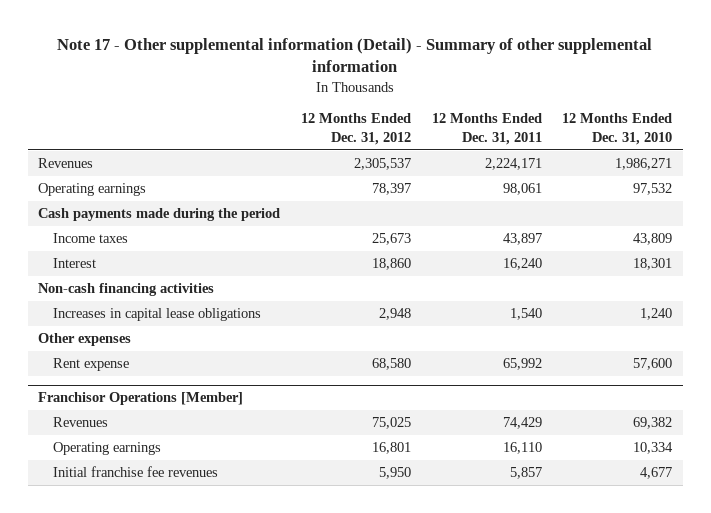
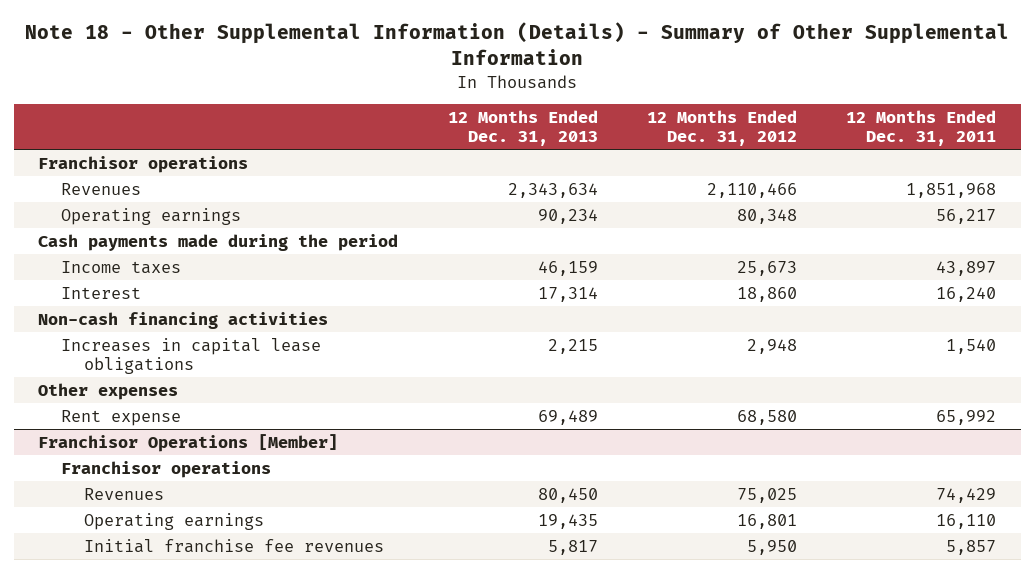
[57,38,653,73] Note 17 - Other supplemental information (Detail) - Summary of other supplemental information -> [25,22,1010,66] Note 18 - Other Supplemental Information (Details) - Summary of Other Supplemental Information
[562,113,673,145] 12 Months Ended Dec. 31, 2010 -> none
none -> [447,109,598,147] 12 Months Ended Dec. 31, 2013
none -> [38,155,249,173] Franchisor operations
[353,158,411,171] 2,305,537 -> [707,182,798,198] 2,110,466
[484,158,542,171] 2,224,171 -> [906,182,997,198] 1,851,968
[371,183,411,196] 78,397 -> [737,208,798,224] 80,348
[502,183,542,196] 98,061 -> [936,208,997,224] 56,217
none -> [61,460,272,478] Franchisor operations

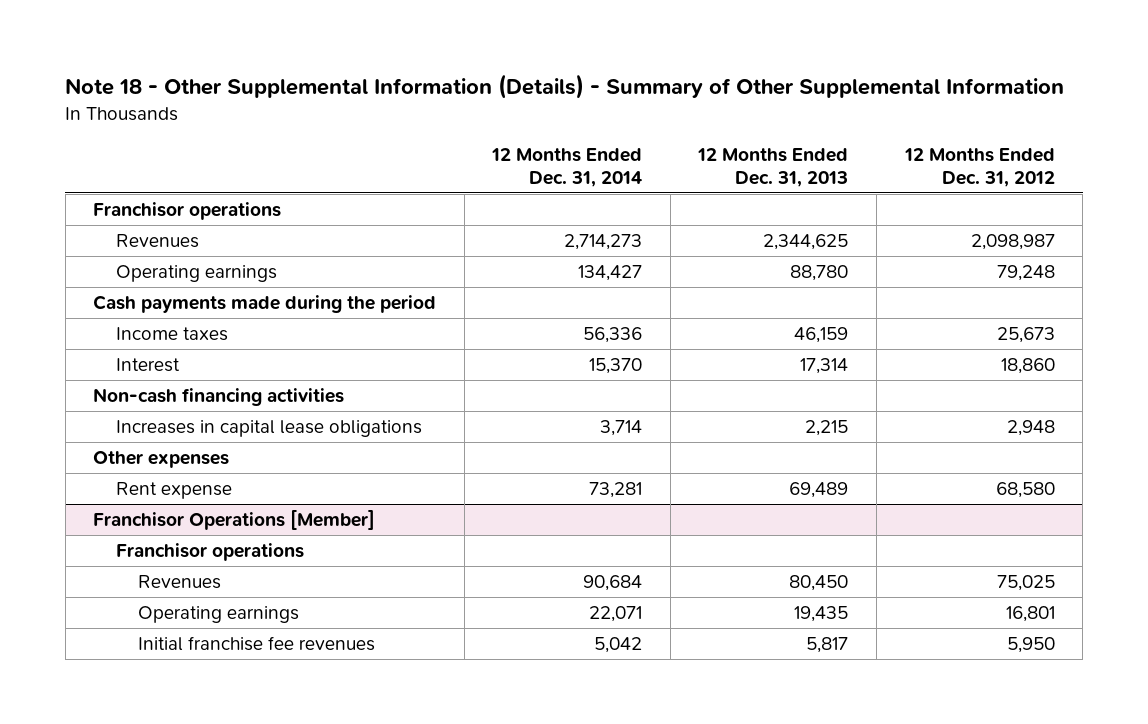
[846,109,997,147] 12 Months Ended Dec. 31, 2011 -> none
none -> [491,148,643,187] 12 Months Ended Dec. 31, 2014
[507,182,598,198] 2,343,634 -> [763,234,849,251] 2,344,625
[707,182,798,198] 2,110,466 -> [970,234,1055,251] 2,098,987
[537,208,598,224] 90,234 -> [790,265,849,282] 88,780
[737,208,798,224] 80,348 -> [996,265,1055,282] 79,248

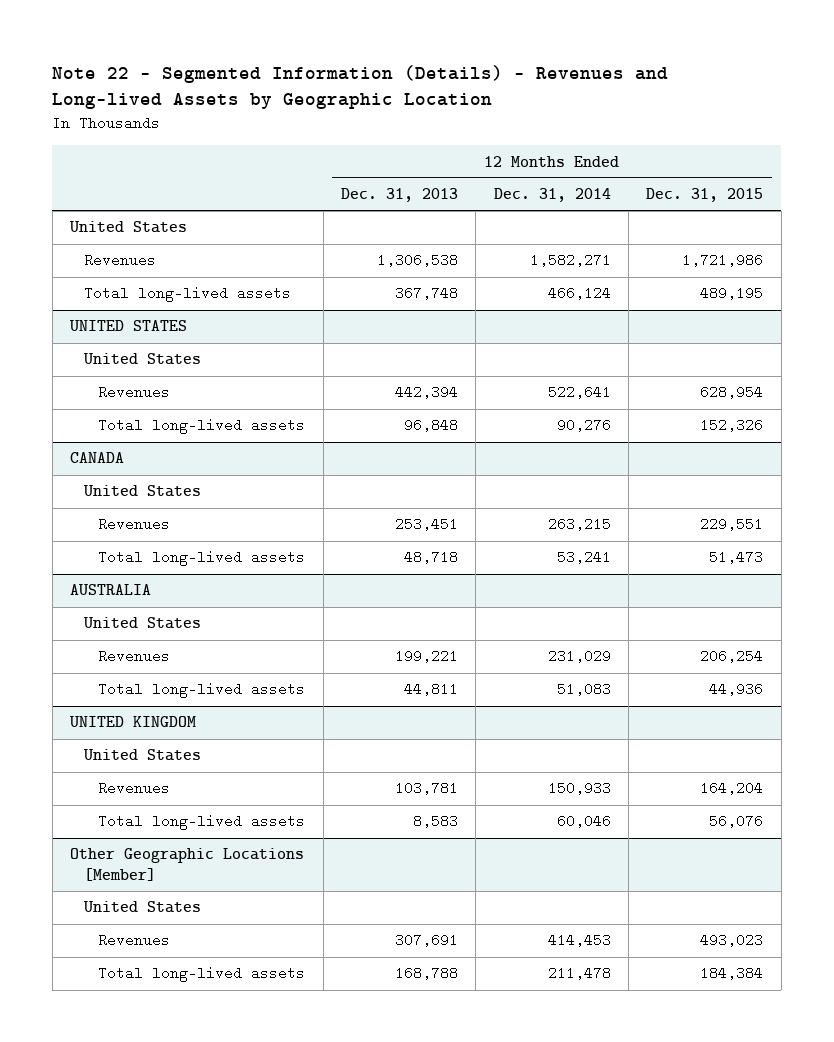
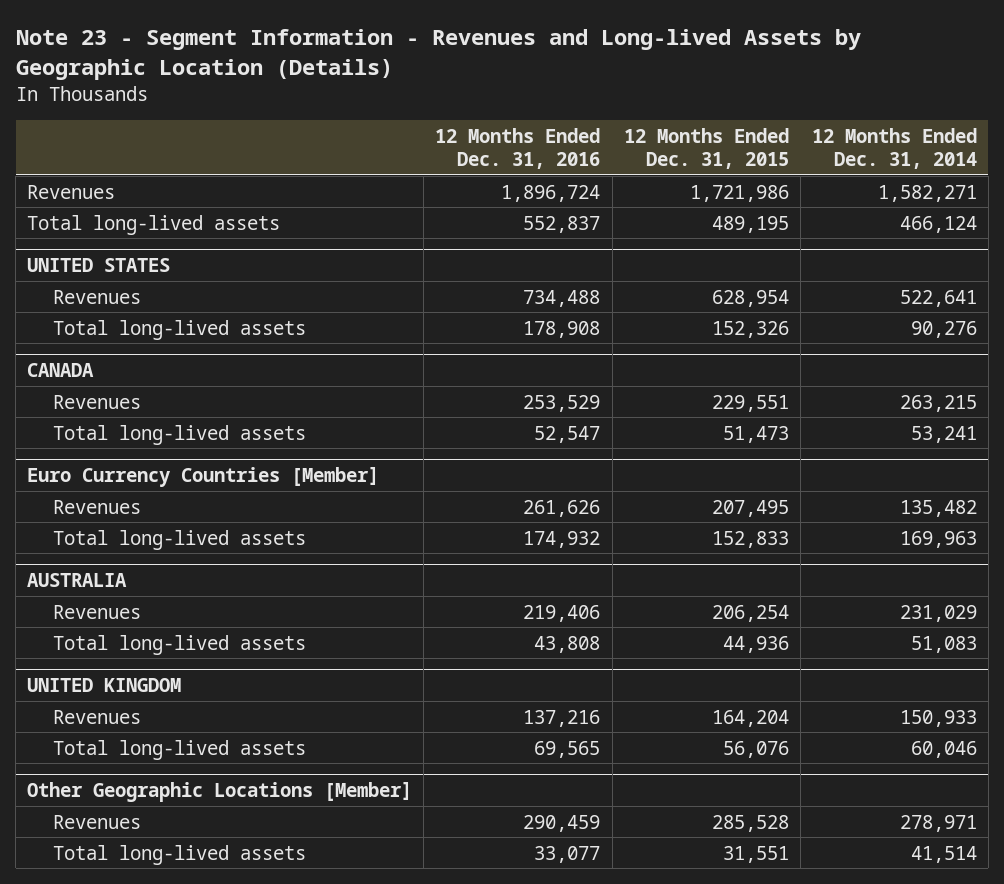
[52,64,669,110] Note 22 - Segmented Information (Details) - Revenues and Long-lived Assets by Geographic Location -> [15,29,861,81] Note 23 - Segment Information - Revenues and Long-lived Assets by Geographic Location (Details)
[341,188,459,203] Dec. 31, 2013 -> none
none -> [435,127,601,169] 12 Months Ended Dec. 31, 2016
[69,221,188,234] United States -> none
[83,353,202,366] United States -> none
[83,485,202,498] United States -> none
none -> [27,467,380,488] Euro Currency Countries [Member]
none -> [53,499,142,514] Revenues
none -> [53,529,307,550] Total long-lived assets
[83,617,202,630] United States -> none
[83,749,202,762] United States -> none
[83,901,202,914] United States -> none
[547,933,611,948] 414,453 -> [899,814,977,832] 278,971
[700,933,764,948] 493,023 -> [711,814,789,832] 285,528
[547,966,611,981] 211,478 -> [910,845,977,863] 41,514
[700,966,764,981] 184,384 -> [722,845,789,863] 31,551

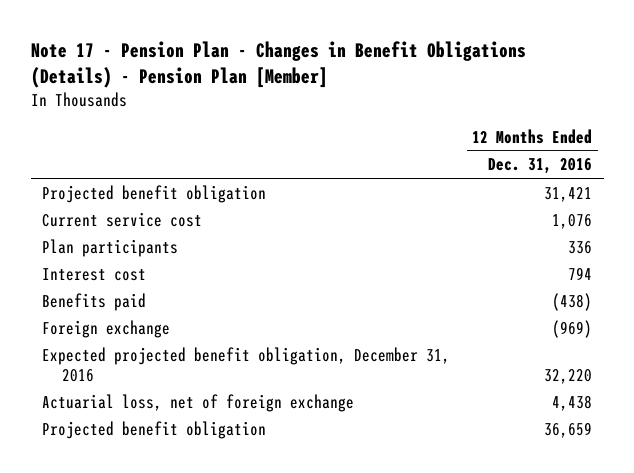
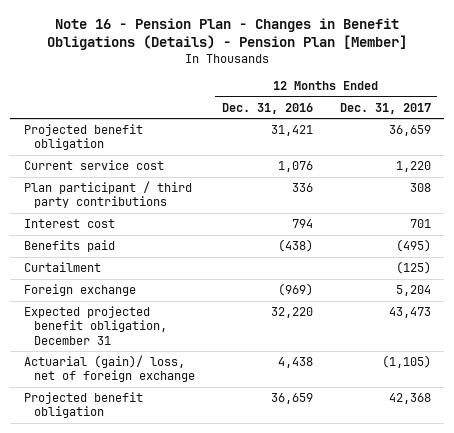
[30,41,526,89] Note 17 - Pension Plan - Changes in Benefit Obligations (Details) - Pension Plan [Member] -> [47,17,408,50] Note 16 - Pension Plan - Changes in Benefit Obligations (Details) - Pension Plan [Member]
none -> [339,102,431,114] Dec. 31, 2017
[41,238,178,257] Plan participants -> [23,181,192,209] Plan participant / third party contributions
none -> [23,262,101,273] Curtailment
[41,346,450,382] Expected projected benefit obligation, December 31, 2016 -> [23,306,168,345] Expected projected benefit obligation, December 31
[41,393,354,412] Actuarial loss, net of foreign exchange -> [23,355,196,383] Actuarial (gain)/ loss, net of foreign exchange

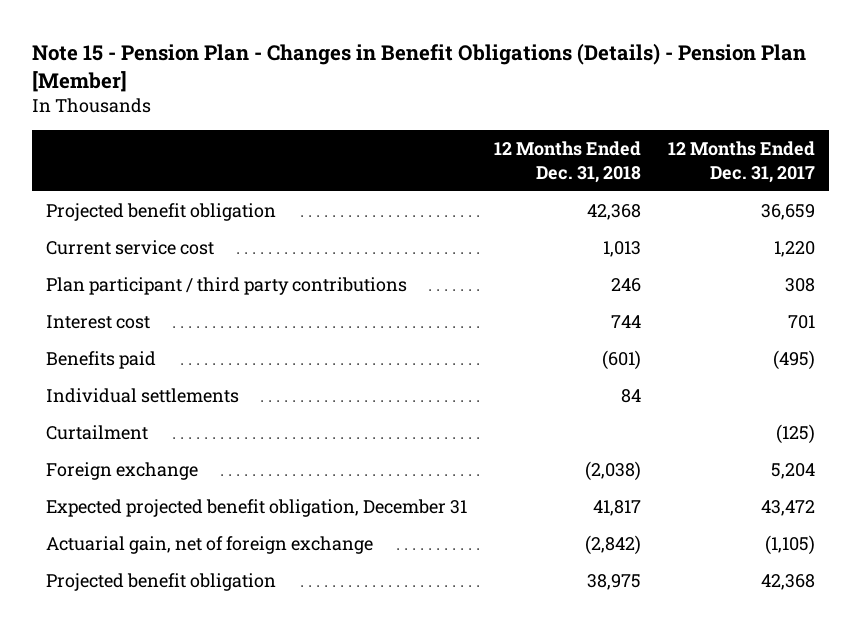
[47,17,408,50] Note 16 - Pension Plan - Changes in Benefit Obligations (Details) - Pension Plan [Member] -> [32,43,807,93] Note 15 - Pension Plan - Changes in Benefit Obligations (Details) - Pension Plan [Member]
[221,102,313,114] Dec. 31, 2016 -> none
none -> [494,141,642,183] 12 Months Ended Dec. 31, 2018
none -> [45,387,239,403] Individual settlements
[388,307,431,319] 43,473 -> [761,499,816,516] 43,472
[23,355,196,383] Actuarial (gain)/ loss, net of foreign exchange -> [45,535,373,554] Actuarial gain, net of foreign exchange

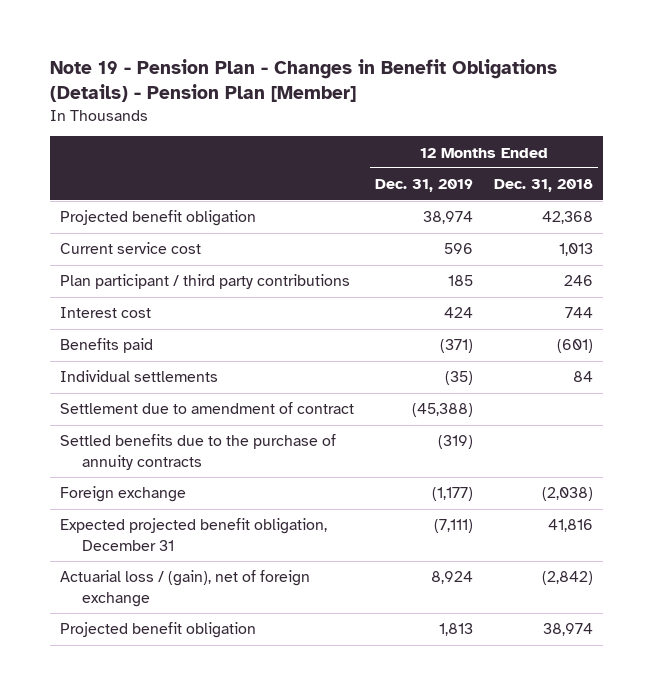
[32,43,807,93] Note 15 - Pension Plan - Changes in Benefit Obligations (Details) - Pension Plan [Member] -> [49,59,557,103] Note 19 - Pension Plan - Changes in Benefit Obligations (Details) - Pension Plan [Member]
[668,141,816,183] 12 Months Ended Dec. 31, 2017 -> none
none -> [375,179,474,193] Dec. 31, 2019
[45,424,148,440] Curtailment -> none
none -> [60,402,355,415] Settlement due to amendment of contract
none -> [60,434,337,470] Settled benefits due to the purchase of annuity contracts
[593,499,642,516] 41,817 -> [547,519,593,533] 41,816
[45,535,373,554] Actuarial gain, net of foreign exchange -> [60,570,311,607] Actuarial loss / (gain), net of foreign exchange
[587,573,642,590] 38,975 -> [542,623,593,637] 38,974

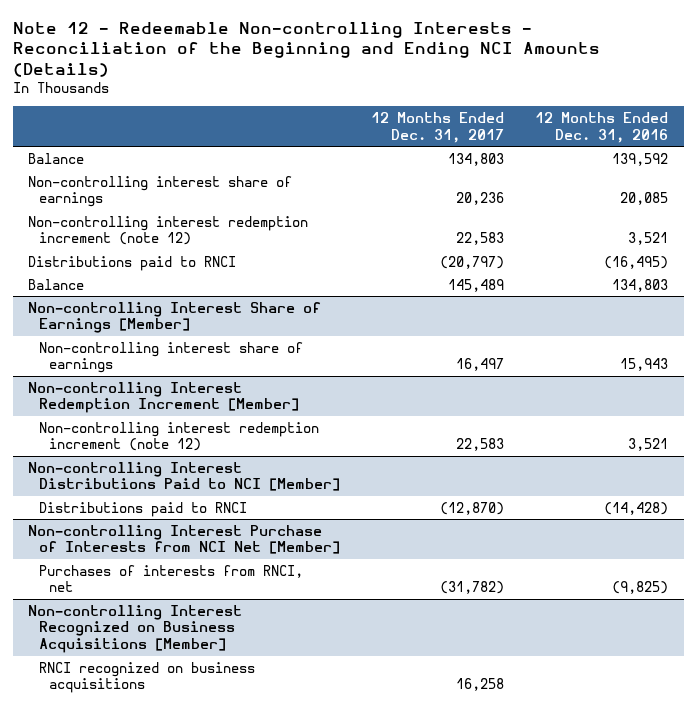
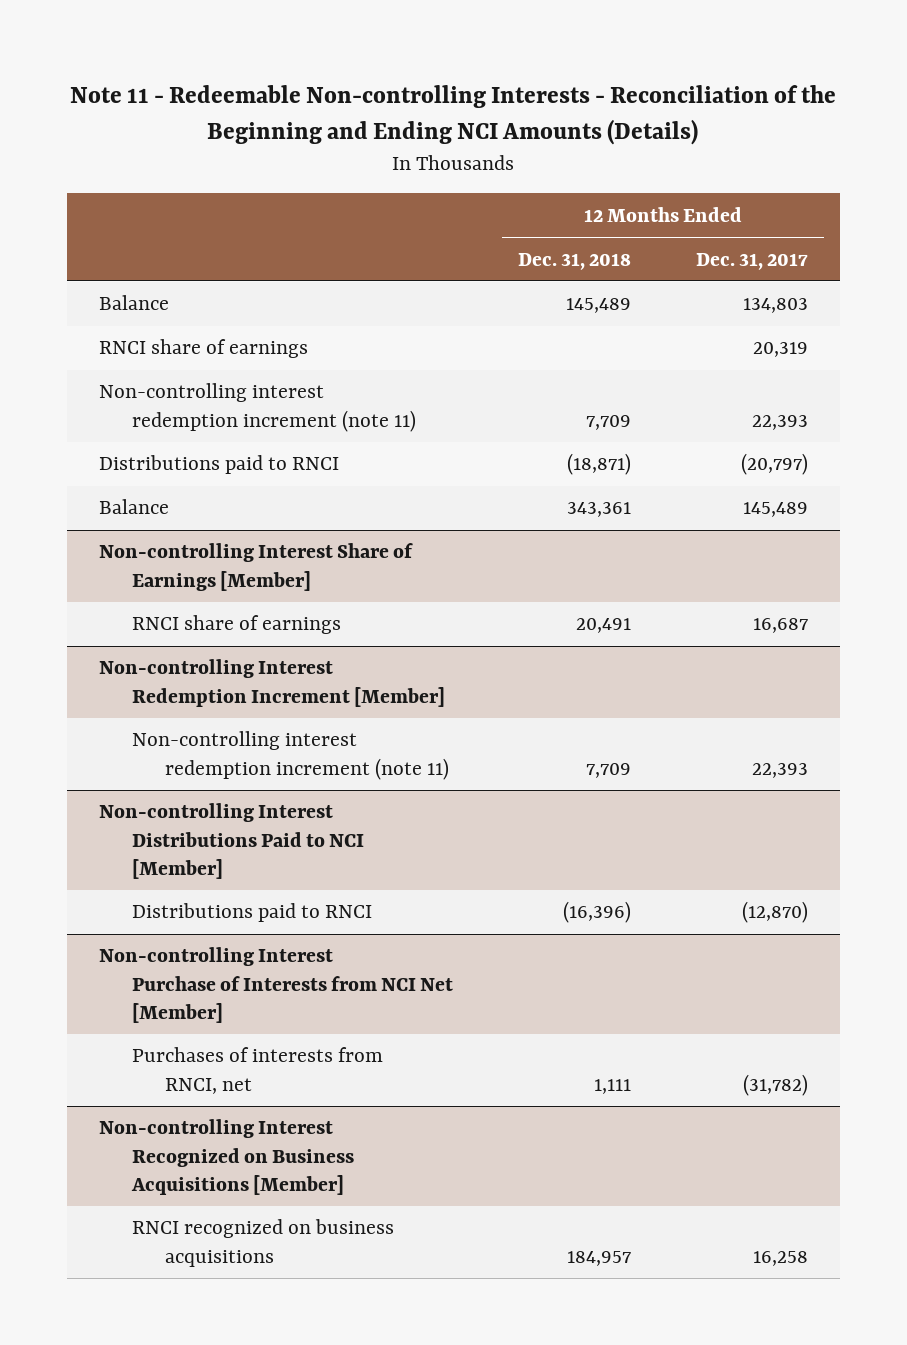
[12,21,600,77] Note 12 - Redeemable Non-controlling Interests - Reconciliation of the Beginning and Ending NCI Amounts (Details) -> [70,84,837,145] Note 11 - Redeemable Non-controlling Interests - Reconciliation of the Beginning and Ending NCI Amounts (Details)
[535,111,669,143] 12 Months Ended Dec. 31, 2016 -> none
none -> [518,252,632,270] Dec. 31, 2018
[28,175,293,208] Non-controlling interest share of earnings -> [98,339,308,359] RNCI share of earnings
[455,192,504,206] 20,236 -> [752,342,808,358] 20,319
[28,215,309,246] Non-controlling interest redemption increment (note 12) -> [98,383,417,432] Non-controlling interest redemption increment (note 11)
[455,232,504,246] 22,583 -> [751,414,808,430] 22,393
[38,341,303,374] Non-controlling interest share of earnings -> [132,615,342,635] RNCI share of earnings
[455,358,504,372] 16,497 -> [752,618,808,634] 16,687
[38,421,319,452] Non-controlling interest redemption increment (note 12) -> [132,731,450,780] Non-controlling interest redemption increment (note 11)
[455,438,504,452] 22,583 -> [751,762,808,778] 22,393

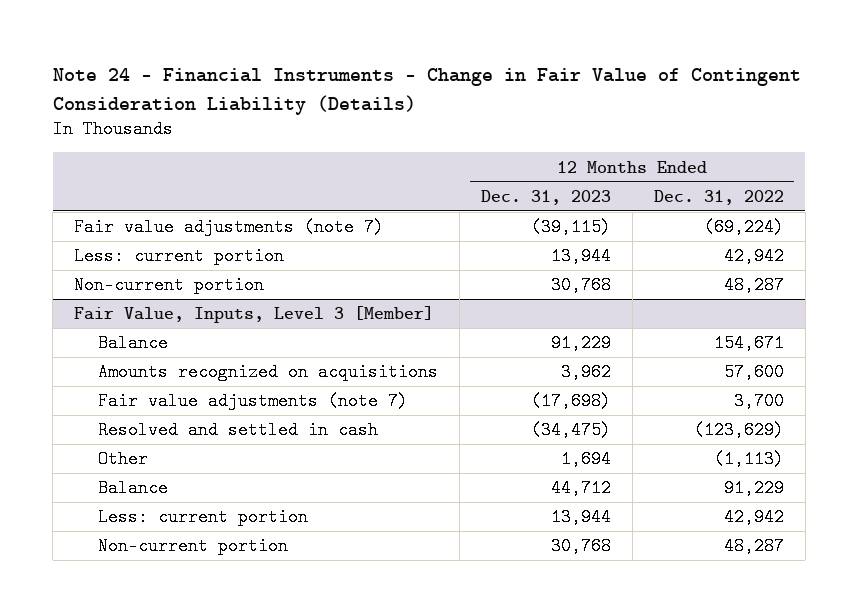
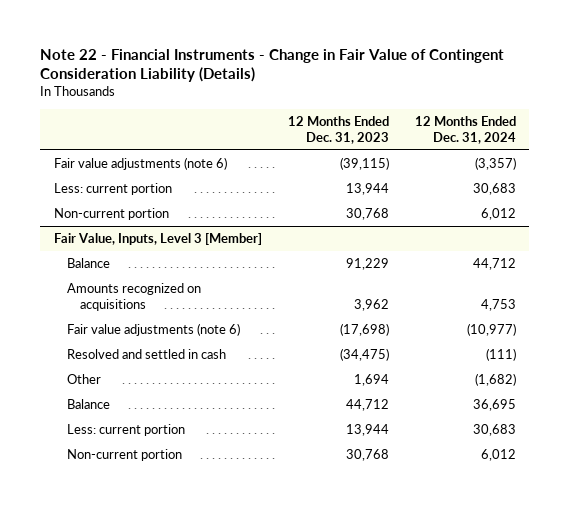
[52,68,801,115] Note 24 - Financial Instruments - Change in Fair Value of Contingent Consideration Liability (Details) -> [40,48,505,83] Note 22 - Financial Instruments - Change in Fair Value of Contingent Consideration Liability (Details)
[653,189,784,205] Dec. 31, 2022 -> none
none -> [414,115,516,144] 12 Months Ended Dec. 31, 2024
[74,218,385,237] Fair value adjustments (note 7) -> [53,157,227,171] Fair value adjustments (note 6)
[98,392,409,411] Fair value adjustments (note 7) -> [66,323,240,337] Fair value adjustments (note 6)

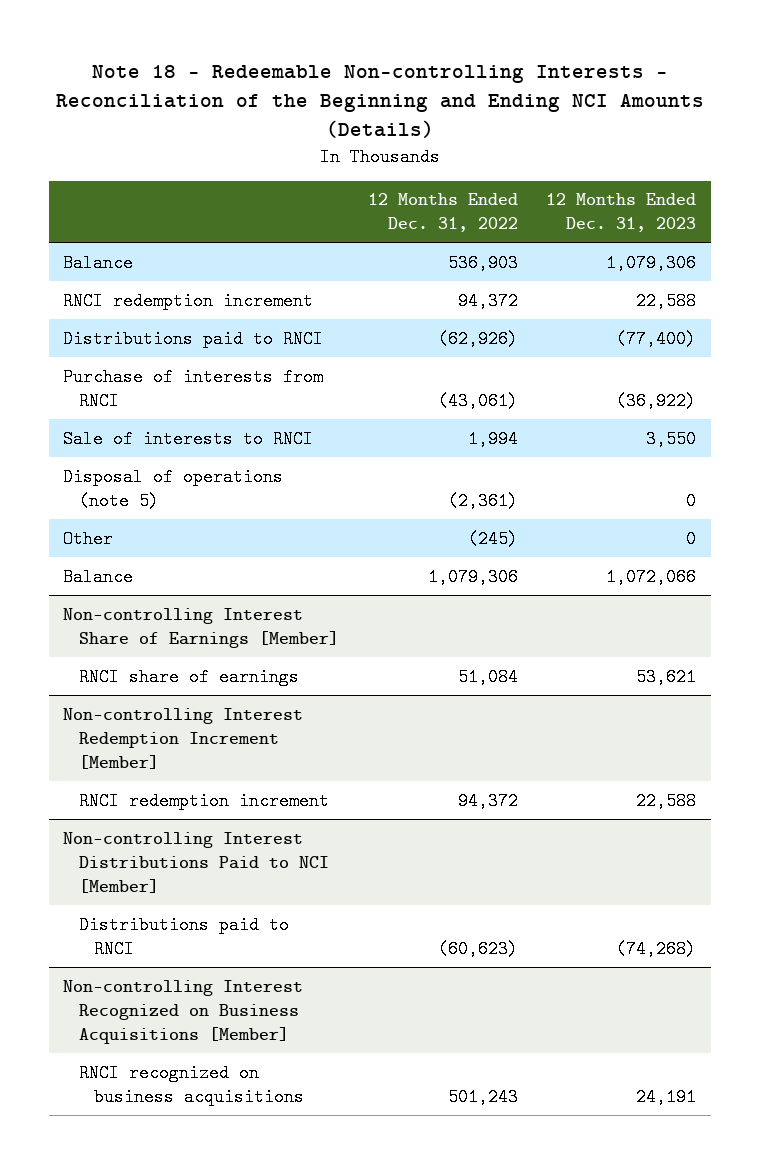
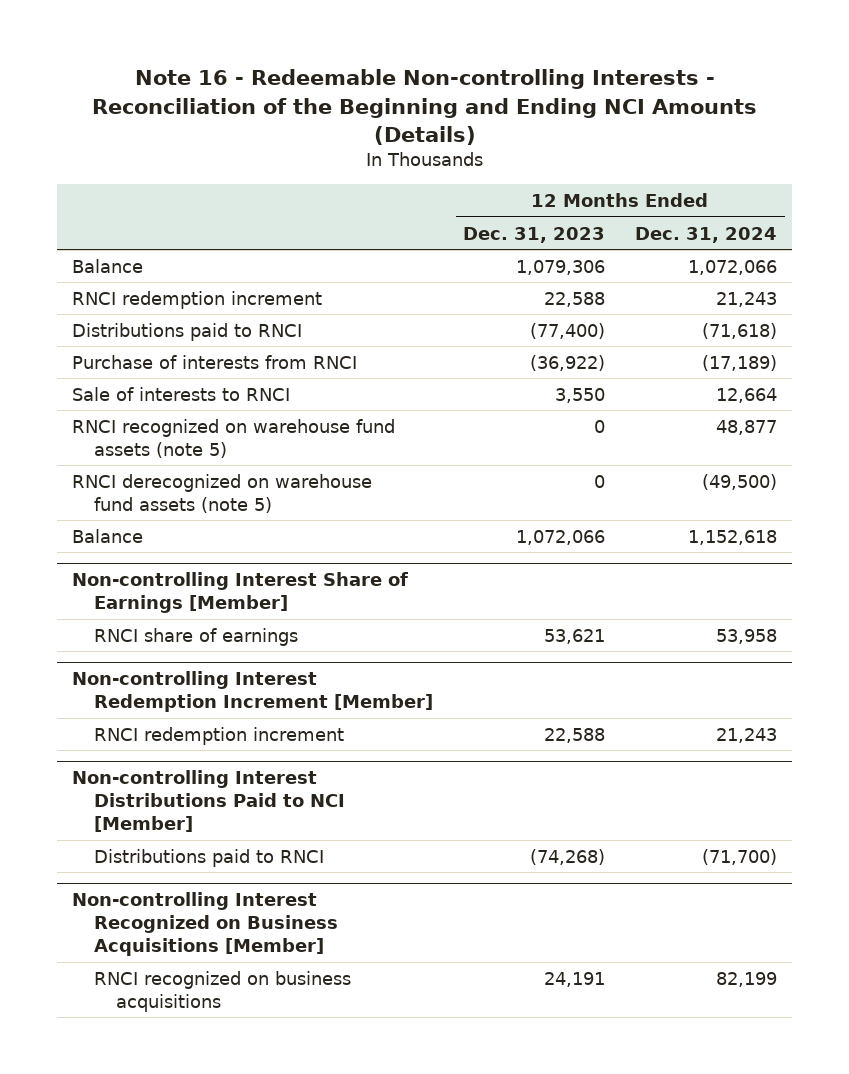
[55,64,704,139] Note 18 - Redeemable Non-controlling Interests - Reconciliation of the Beginning and Ending NCI Amounts (Details) -> [91,69,757,145] Note 16 - Redeemable Non-controlling Interests - Reconciliation of the Beginning and Ending NCI Amounts (Details)
[367,193,518,233] 12 Months Ended Dec. 31, 2022 -> none
none -> [635,226,778,243] Dec. 31, 2024
[63,467,284,510] Disposal of operations (note 5) -> none
[63,529,114,548] Other -> none
none -> [72,418,396,458] RNCI recognized on warehouse fund assets (note 5)
none -> [72,473,373,513] RNCI derecognized on warehouse fund assets (note 5)

